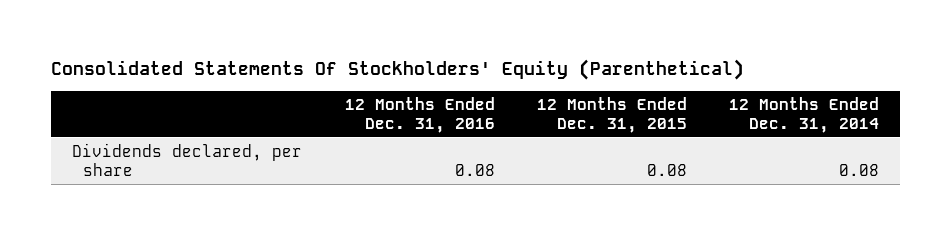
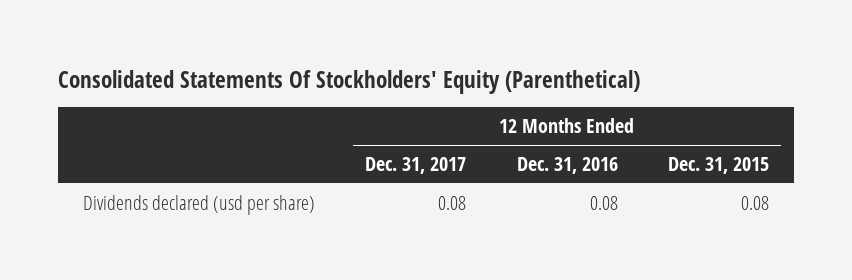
[729,96,880,133] 12 Months Ended Dec. 31, 2014 -> none
none -> [365,156,467,174] Dec. 31, 2017
[72,143,303,176] Dividends declared, per share -> [82,194,315,215] Dividends declared (usd per share)

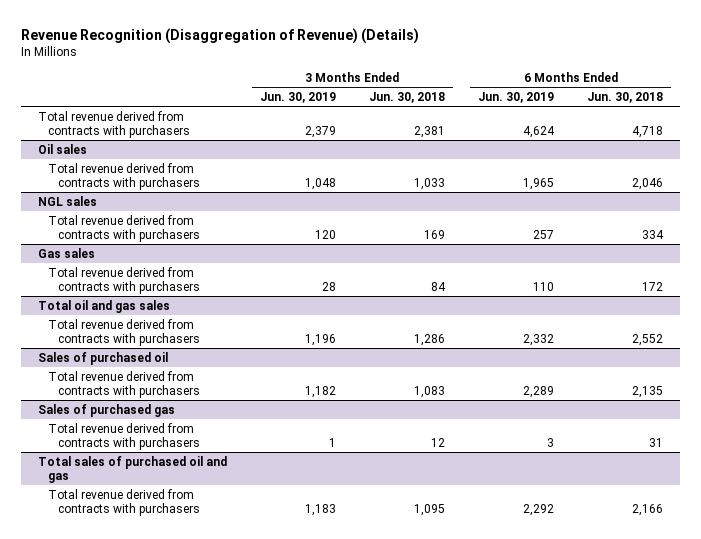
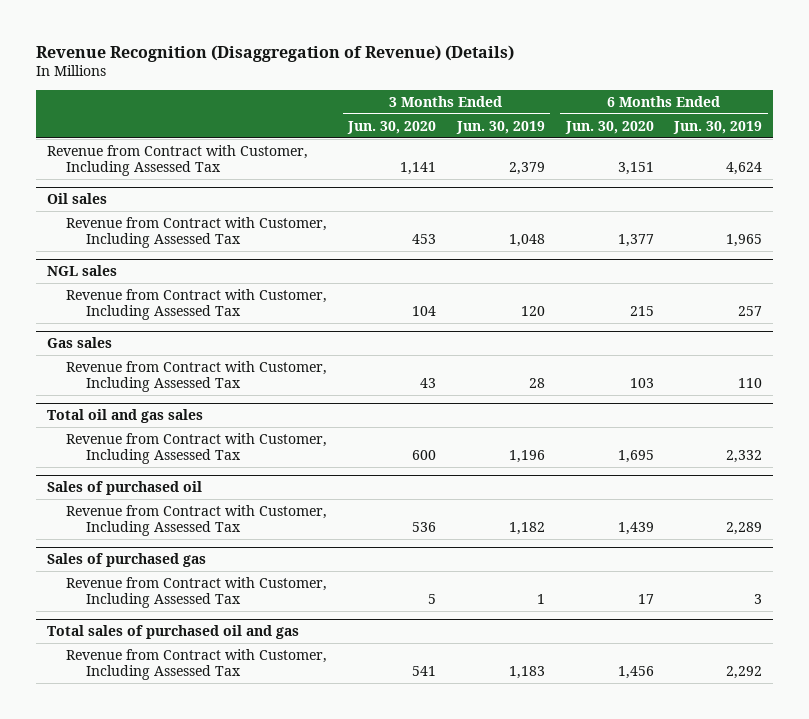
[369,92,446,104] Jun. 30, 2018 -> none
[587,92,664,104] Jun. 30, 2018 -> none
none -> [347,120,437,134] Jun. 30, 2020
none -> [564,120,654,134] Jun. 30, 2020
[37,110,190,139] Total revenue derived from contracts with purchasers -> [46,144,308,177] Revenue from Contract with Customer, Including Assessed Tax
[47,162,200,191] Total revenue derived from contracts with purchasers -> [66,216,328,249] Revenue from Contract with Customer, Including Assessed Tax
[47,214,200,243] Total revenue derived from contracts with purchasers -> [66,288,328,321] Revenue from Contract with Customer, Including Assessed Tax
[47,266,200,295] Total revenue derived from contracts with purchasers -> [66,360,328,393] Revenue from Contract with Customer, Including Assessed Tax
[47,318,200,347] Total revenue derived from contracts with purchasers -> [66,432,328,465] Revenue from Contract with Customer, Including Assessed Tax
[47,370,200,399] Total revenue derived from contracts with purchasers -> [66,504,328,537] Revenue from Contract with Customer, Including Assessed Tax
[47,422,200,451] Total revenue derived from contracts with purchasers -> [66,576,328,609] Revenue from Contract with Customer, Including Assessed Tax
[47,488,200,517] Total revenue derived from contracts with purchasers -> [66,648,328,681] Revenue from Contract with Customer, Including Assessed Tax

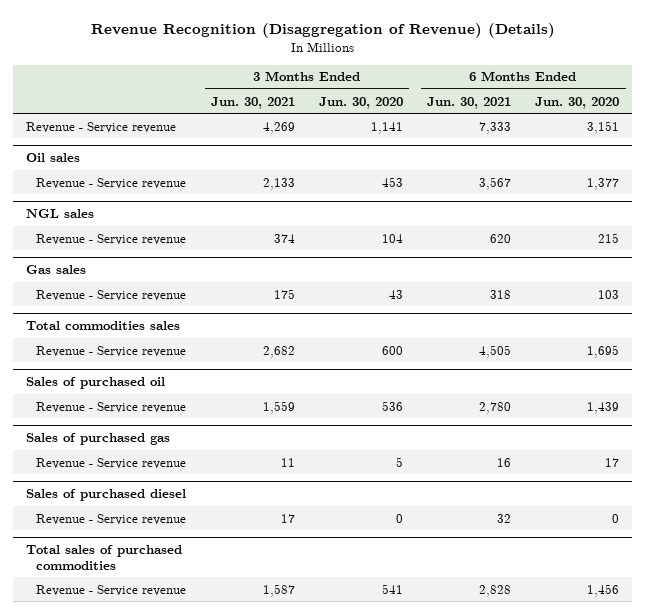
[455,120,545,134] Jun. 30, 2019 -> none
[673,120,763,134] Jun. 30, 2019 -> none
none -> [210,96,295,109] Jun. 30, 2021
none -> [427,96,512,109] Jun. 30, 2021
[46,144,308,177] Revenue from Contract with Customer, Including Assessed Tax -> [25,121,176,133] Revenue - Service revenue
[66,216,328,249] Revenue from Contract with Customer, Including Assessed Tax -> [36,177,187,189] Revenue - Service revenue
[66,288,328,321] Revenue from Contract with Customer, Including Assessed Tax -> [36,233,187,245] Revenue - Service revenue
[66,360,328,393] Revenue from Contract with Customer, Including Assessed Tax -> [36,289,187,301] Revenue - Service revenue
[46,409,203,424] Total oil and gas sales -> [25,321,180,331] Total commodities sales
[66,432,328,465] Revenue from Contract with Customer, Including Assessed Tax -> [36,345,187,357] Revenue - Service revenue
[66,504,328,537] Revenue from Contract with Customer, Including Assessed Tax -> [36,401,187,413] Revenue - Service revenue
[66,576,328,609] Revenue from Contract with Customer, Including Assessed Tax -> [36,457,187,469] Revenue - Service revenue
none -> [25,489,186,502] Sales of purchased diesel
none -> [36,513,187,525] Revenue - Service revenue
[46,625,299,640] Total sales of purchased oil and gas -> [25,545,182,570] Total sales of purchased commodities
[66,648,328,681] Revenue from Contract with Customer, Including Assessed Tax -> [36,584,187,596] Revenue - Service revenue

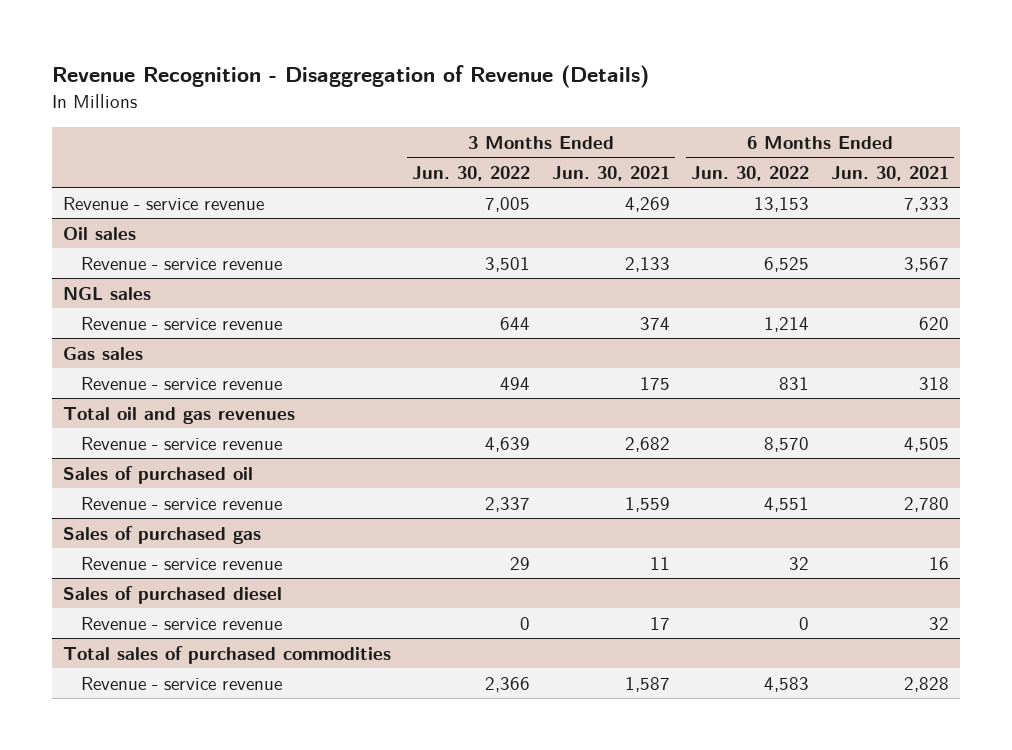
[90,22,555,38] Revenue Recognition (Disaggregation of Revenue) (Details) -> [52,65,650,89] Revenue Recognition - Disaggregation of Revenue (Details)
[318,96,403,109] Jun. 30, 2020 -> none
[535,96,620,109] Jun. 30, 2020 -> none
none -> [412,166,531,182] Jun. 30, 2022
none -> [691,166,810,182] Jun. 30, 2022
[25,121,176,133] Revenue - Service revenue -> [62,196,264,210] Revenue - service revenue
[36,177,187,189] Revenue - Service revenue -> [81,256,283,270] Revenue - service revenue
[36,233,187,245] Revenue - Service revenue -> [81,316,283,330] Revenue - service revenue
[36,289,187,301] Revenue - Service revenue -> [81,376,283,390] Revenue - service revenue
[25,321,180,331] Total commodities sales -> [62,406,295,424] Total oil and gas revenues
[36,345,187,357] Revenue - Service revenue -> [81,436,283,450] Revenue - service revenue
[36,401,187,413] Revenue - Service revenue -> [81,496,283,510] Revenue - service revenue
[36,457,187,469] Revenue - Service revenue -> [81,556,283,570] Revenue - service revenue
[36,513,187,525] Revenue - Service revenue -> [81,616,283,630] Revenue - service revenue
[36,584,187,596] Revenue - Service revenue -> [81,676,283,690] Revenue - service revenue

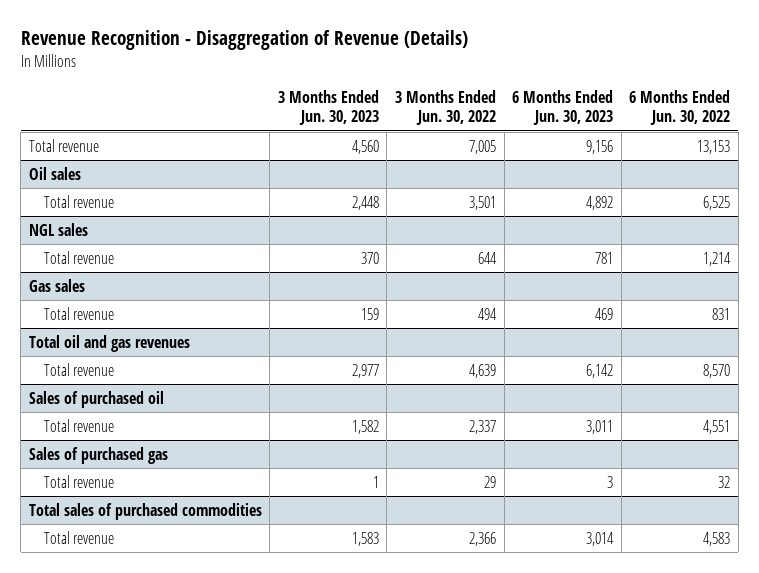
[551,166,670,182] Jun. 30, 2021 -> none
[830,166,949,182] Jun. 30, 2021 -> none
none -> [277,89,379,126] 3 Months Ended Jun. 30, 2023
none -> [512,89,614,126] 6 Months Ended Jun. 30, 2023
[62,196,264,210] Revenue - service revenue -> [28,138,99,152] Total revenue
[81,256,283,270] Revenue - service revenue -> [43,194,114,208] Total revenue
[81,316,283,330] Revenue - service revenue -> [43,250,114,264] Total revenue
[81,376,283,390] Revenue - service revenue -> [43,306,114,320] Total revenue
[81,436,283,450] Revenue - service revenue -> [43,362,114,376] Total revenue
[81,496,283,510] Revenue - service revenue -> [43,418,114,432] Total revenue
[62,585,282,604] Sales of purchased diesel -> none
[81,616,283,630] Revenue - service revenue -> none
[81,556,283,570] Revenue - service revenue -> [43,474,114,488] Total revenue
[81,676,283,690] Revenue - service revenue -> [43,530,114,544] Total revenue

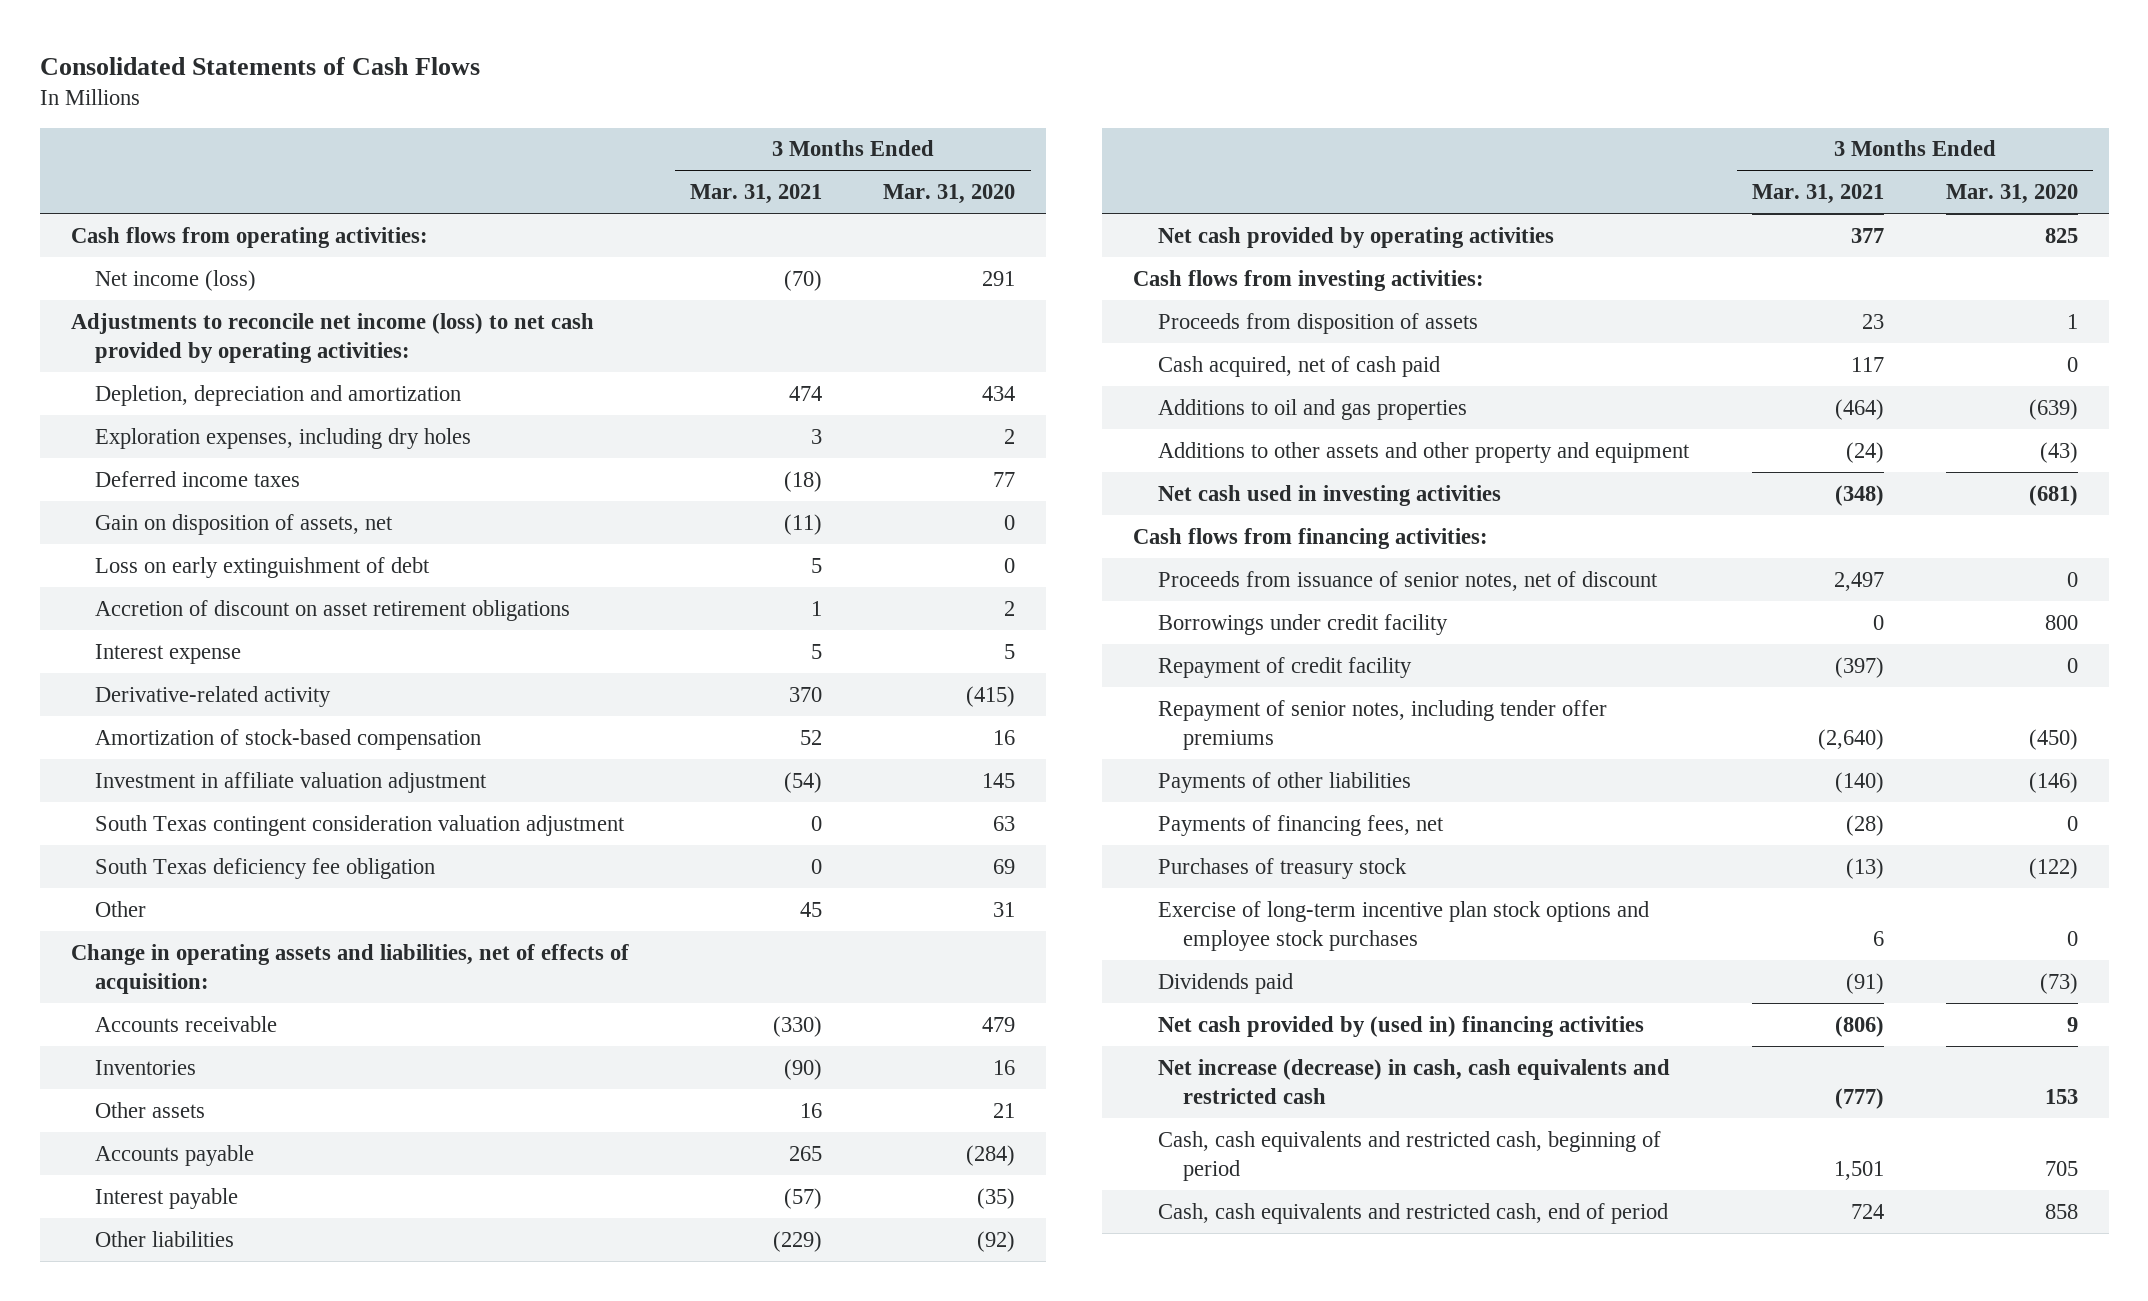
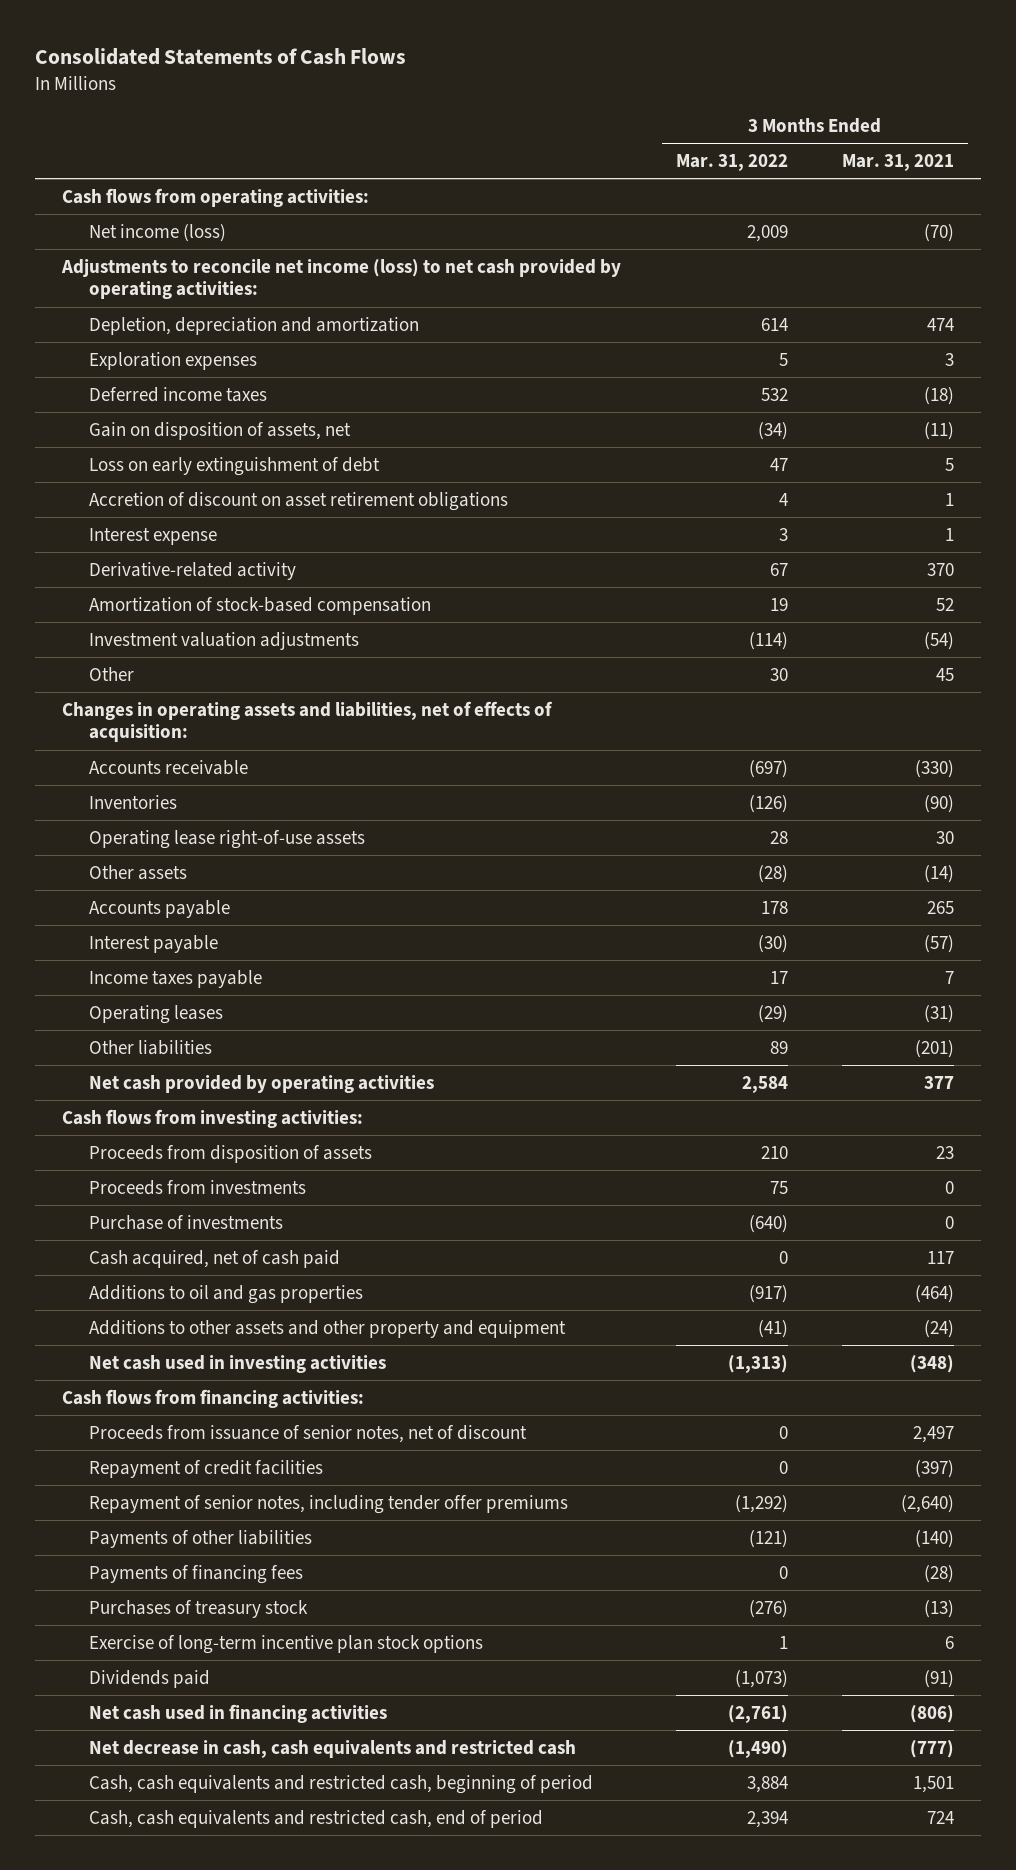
[883,184,1016,205] Mar. 31, 2020 -> none
none -> [675,154,788,172] Mar. 31, 2022
[95,427,472,449] Exploration expenses, including dry holes -> none
none -> [88,351,257,370] Exploration expenses
[810,643,822,659] 5 -> [945,527,955,541] 1
[95,814,626,836] South Texas contingent consideration valuation adjustment -> none
[95,857,436,879] South Texas deficiency fee obligation -> none
[95,771,488,793] Investment in affiliate valuation adjustment -> [88,631,359,650] Investment valuation adjustments
[70,943,629,994] Change in operating assets and liabilities, net of effects of acquisition: -> [62,700,554,743] Changes in operating assets and liabilities, net of effects of acquisition:
none -> [88,829,365,849] Operating lease right-of-use assets
[799,1102,822,1118] 16 -> [924,864,955,883] (14)
none -> [88,969,262,988] Income taxes payable
none -> [88,1004,223,1024] Operating leases
[772,1230,822,1252] (229) -> [915,1039,955,1058] (201)
none -> [88,1179,306,1195] Proceeds from investments
none -> [88,1214,283,1230] Purchase of investments
[1157,613,1448,635] Borrowings under credit facility -> none
[1157,656,1412,678] Repayment of credit facility -> [88,1459,323,1478] Repayment of credit facilities
[1157,814,1444,836] Payments of financing fees, net -> [88,1564,303,1584] Payments of financing fees
[1157,900,1649,951] Exercise of long-term incentive plan stock options and employee stock purchases -> [88,1634,483,1654] Exercise of long-term incentive plan stock options
[1157,1015,1644,1037] Net cash provided by (used in) financing activities -> [88,1703,387,1723] Net cash used in financing activities
[1157,1058,1670,1104] Net increase (decrease) in cash, cash equivalents and restricted cash -> [88,1739,576,1758] Net decrease in cash, cash equivalents and restricted cash

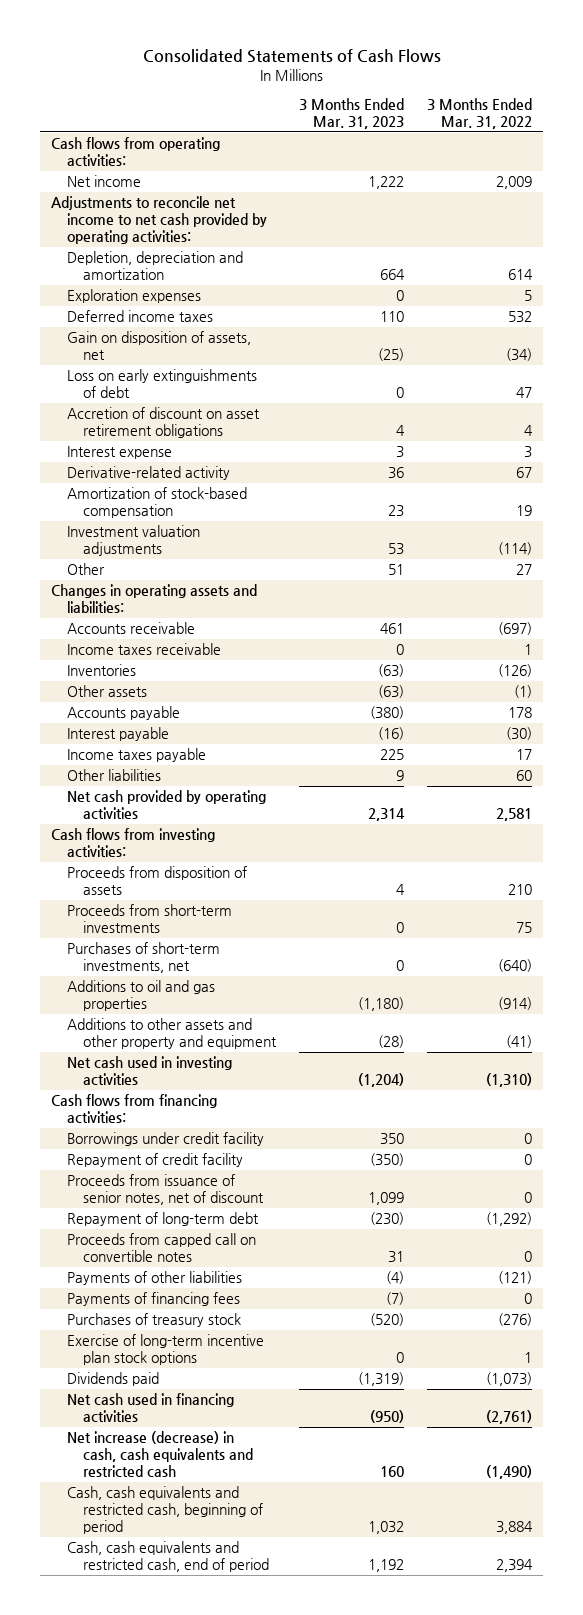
[842,154,955,172] Mar. 31, 2021 -> none
none -> [298,98,404,130] 3 Months Ended Mar. 31, 2023
[88,223,226,242] Net income (loss) -> [67,175,142,188] Net income
[61,258,622,300] Adjustments to reconcile net income (loss) to net cash provided by operating activities: -> [51,196,268,245] Adjustments to reconcile net income to net cash provided by operating activities:
[88,456,380,476] Loss on early extinguishment of debt -> [67,369,258,399] Loss on early extinguishments of debt
[769,667,788,681] 30 -> [515,564,532,576] 27
[62,700,554,743] Changes in operating assets and liabilities, net of effects of acquisition: -> [51,584,258,614] Changes in operating assets and liabilities:
none -> [67,643,222,656] Income taxes receivable
[88,829,365,849] Operating lease right-of-use assets -> none
[757,864,788,883] (28) -> [513,685,532,699] (1)
[88,1004,223,1024] Operating leases -> none
[769,1040,788,1054] 89 -> [515,770,532,782] 60
[741,1075,788,1093] 2,584 -> [495,808,532,822] 2,581
[88,1214,283,1230] Purchase of investments -> none
[88,1249,340,1268] Cash acquired, net of cash paid -> none
[88,1179,306,1195] Proceeds from investments -> [67,904,233,934] Proceeds from short-term investments
none -> [67,942,221,974] Purchases of short-term investments, net
[748,1284,788,1303] (917) -> [497,997,532,1011] (914)
[727,1354,788,1373] (1,313) -> [485,1073,532,1088] (1,310)
none -> [67,1132,265,1147] Borrowings under credit facility
none -> [67,1153,244,1168] Repayment of credit facility
[88,1459,323,1478] Repayment of credit facilities -> none
[88,1494,568,1514] Repayment of senior notes, including tender offer premiums -> [67,1212,260,1227] Repayment of long-term debt
none -> [67,1233,257,1263] Proceeds from capped call on convertible notes
[88,1739,576,1758] Net decrease in cash, cash equivalents and restricted cash -> [67,1431,253,1478] Net increase (decrease) in cash, cash equivalents and restricted cash

